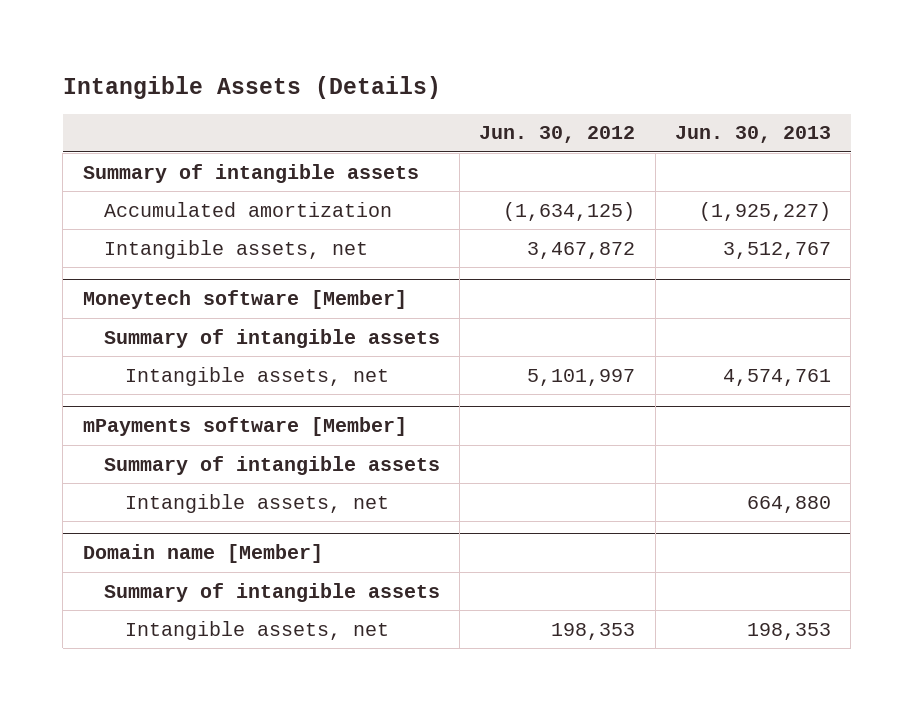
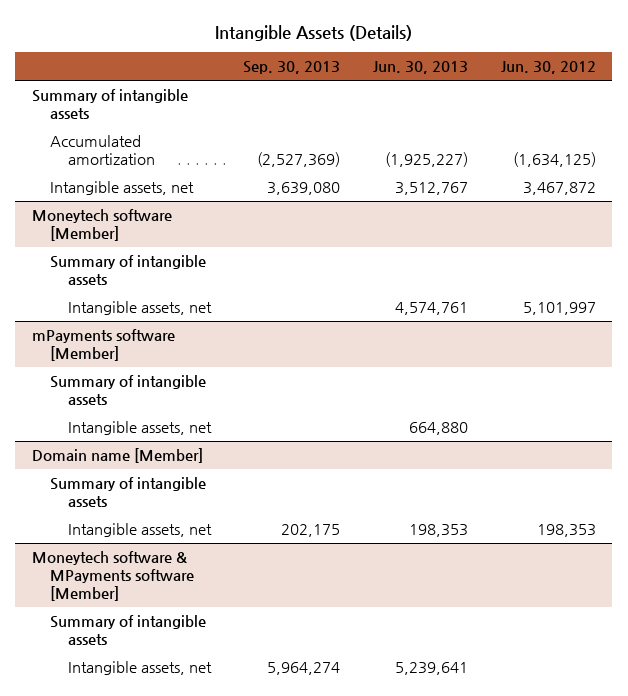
none -> [243,61,341,75] Sep. 30, 2013
none -> [31,551,194,601] Moneytech software & MPayments software [Member]
none -> [49,615,206,645] Summary of intangible assets
none -> [67,661,212,676] Intangible assets, net

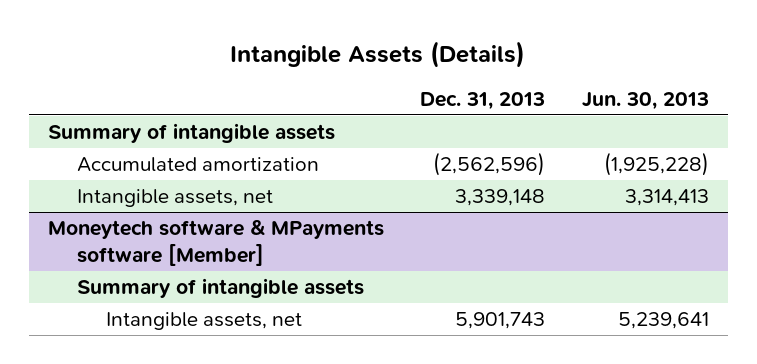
[243,61,341,75] Sep. 30, 2013 -> none
[500,61,596,75] Jun. 30, 2012 -> none
none -> [420,91,546,110] Dec. 31, 2013
[31,209,172,241] Moneytech software [Member] -> none
[49,255,206,285] Summary of intangible assets -> none
[67,301,212,316] Intangible assets, net -> none
[31,329,175,361] mPayments software [Member] -> none
[49,375,206,405] Summary of intangible assets -> none
[67,421,212,436] Intangible assets, net -> none
[31,448,203,464] Domain name [Member] -> none
[49,477,206,507] Summary of intangible assets -> none
[67,523,212,538] Intangible assets, net -> none
[385,151,469,167] (1,925,227) -> [604,152,710,177] (1,925,228)
[395,182,469,196] 3,512,767 -> [625,189,710,207] 3,314,413

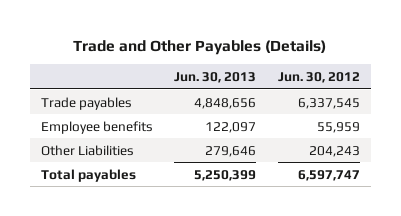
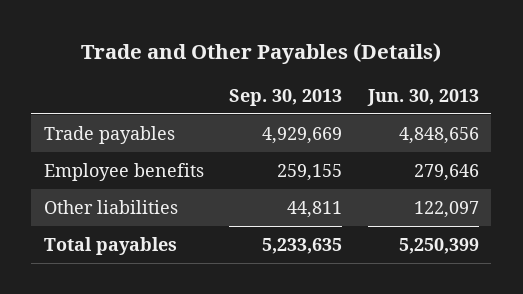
[277,72,360,84] Jun. 30, 2012 -> none
none -> [229,88,343,106] Sep. 30, 2013
[205,121,257,133] 122,097 -> [413,163,479,181] 279,646
[40,144,134,156] Other Liabilities -> [44,199,179,214] Other liabilities
[205,145,257,157] 279,646 -> [413,200,479,218] 122,097

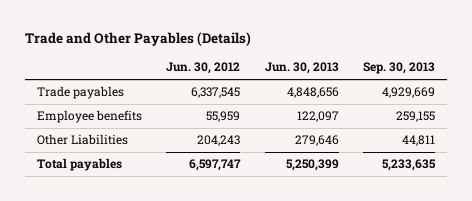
none -> [166,62,241,75] Jun. 30, 2012
[413,163,479,181] 279,646 -> [296,111,339,123] 122,097
[44,199,179,214] Other liabilities -> [36,134,128,146] Other Liabilities
[413,200,479,218] 122,097 -> [294,135,339,147] 279,646

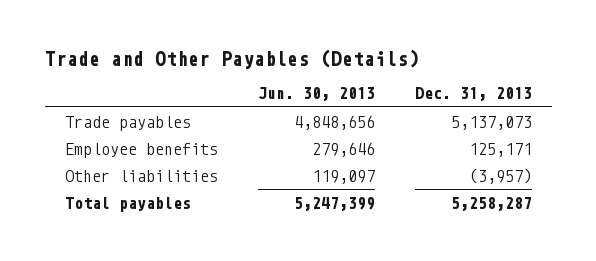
[166,62,241,75] Jun. 30, 2012 -> none
[362,62,435,75] Sep. 30, 2013 -> none
none -> [414,87,532,102] Dec. 31, 2013
[296,111,339,123] 122,097 -> [311,141,375,157] 279,646
[36,134,128,146] Other Liabilities -> [64,169,218,182] Other liabilities
[294,135,339,147] 279,646 -> [311,169,375,184] 119,097
[285,159,339,172] 5,250,399 -> [293,196,375,211] 5,247,399

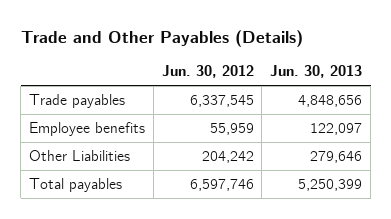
[414,87,532,102] Dec. 31, 2013 -> none
none -> [161,65,254,79] Jun. 30, 2012
[311,141,375,157] 279,646 -> [310,122,363,135] 122,097
[64,169,218,182] Other liabilities -> [28,149,130,161] Other Liabilities
[311,169,375,184] 119,097 -> [310,150,363,163] 279,646
[293,196,375,211] 5,247,399 -> [298,178,363,191] 5,250,399

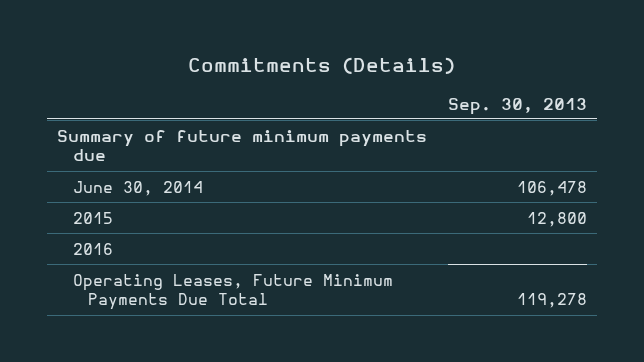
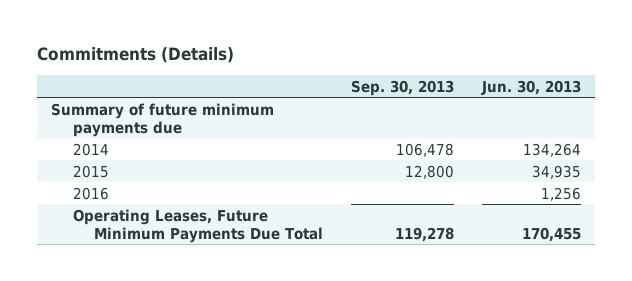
none -> [480,79,581,95] Jun. 30, 2013
[72,180,203,196] June 30, 2014 -> [72,142,109,156] 2014

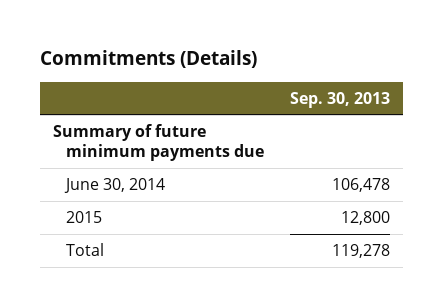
[480,79,581,95] Jun. 30, 2013 -> none
[72,142,109,156] 2014 -> [64,178,166,194] June 30, 2014
[72,186,109,200] 2016 -> none
[72,208,324,243] Operating Leases, Future Minimum Payments Due Total -> [66,243,105,257] Total

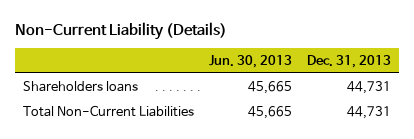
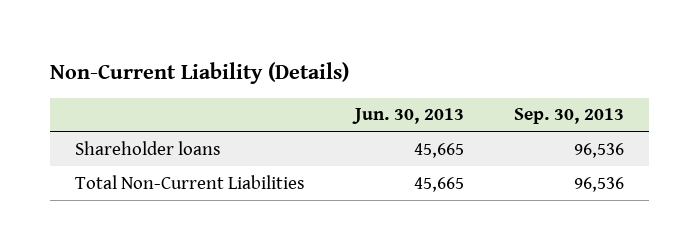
[307,55,392,69] Dec. 31, 2013 -> none
none -> [513,108,624,125] Sep. 30, 2013
[22,80,138,92] Shareholders loans -> [75,140,222,155] Shareholder loans

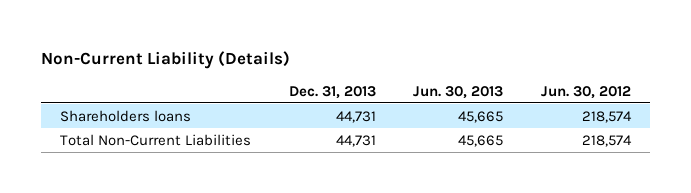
[513,108,624,125] Sep. 30, 2013 -> none
none -> [288,85,376,99] Dec. 31, 2013
none -> [541,85,632,99] Jun. 30, 2012
[75,140,222,155] Shareholder loans -> [59,109,191,122] Shareholders loans

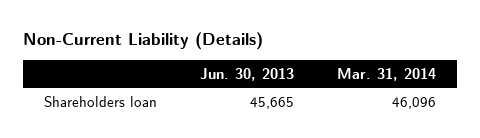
[288,85,376,99] Dec. 31, 2013 -> none
[541,85,632,99] Jun. 30, 2012 -> none
none -> [336,67,436,81] Mar. 31, 2014
[59,133,251,146] Total Non-Current Liabilities -> none
[59,109,191,122] Shareholders loans -> [44,95,158,107] Shareholders loan

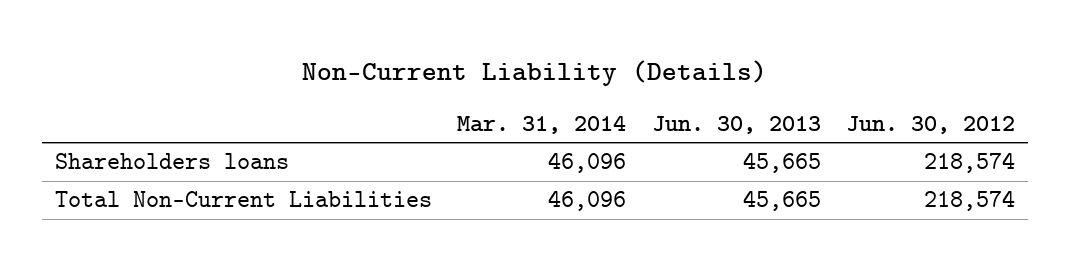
none -> [846,116,1016,135] Jun. 30, 2012
[44,95,158,107] Shareholders loan -> [54,153,289,170] Shareholders loans
none -> [54,191,432,208] Total Non-Current Liabilities

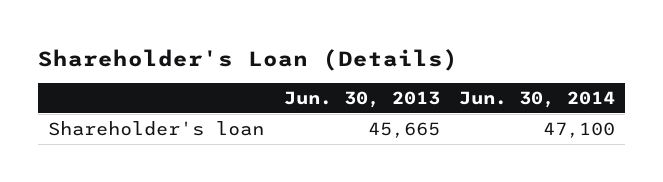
[302,60,768,87] Non-Current Liability (Details) -> [38,48,459,71] Shareholder's Loan (Details)
[457,116,627,135] Mar. 31, 2014 -> none
[846,116,1016,135] Jun. 30, 2012 -> none
none -> [459,91,616,109] Jun. 30, 2014
[54,191,432,208] Total Non-Current Liabilities -> none
[54,153,289,170] Shareholders loans -> [47,121,264,137] Shareholder's loan

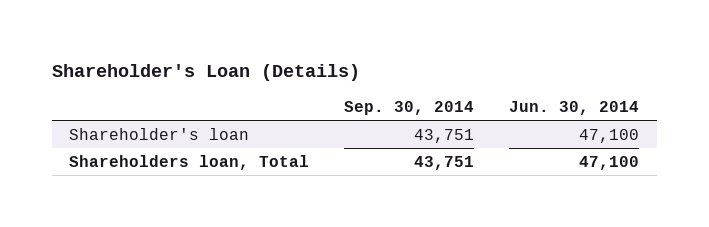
[283,91,440,109] Jun. 30, 2013 -> none
none -> [344,101,475,116] Sep. 30, 2014
none -> [69,154,310,170] Shareholders loan, Total

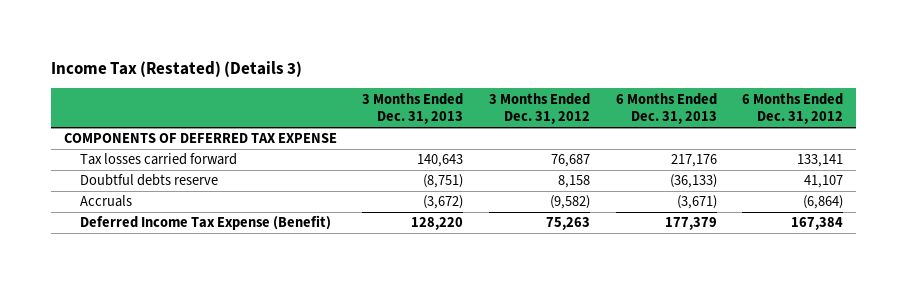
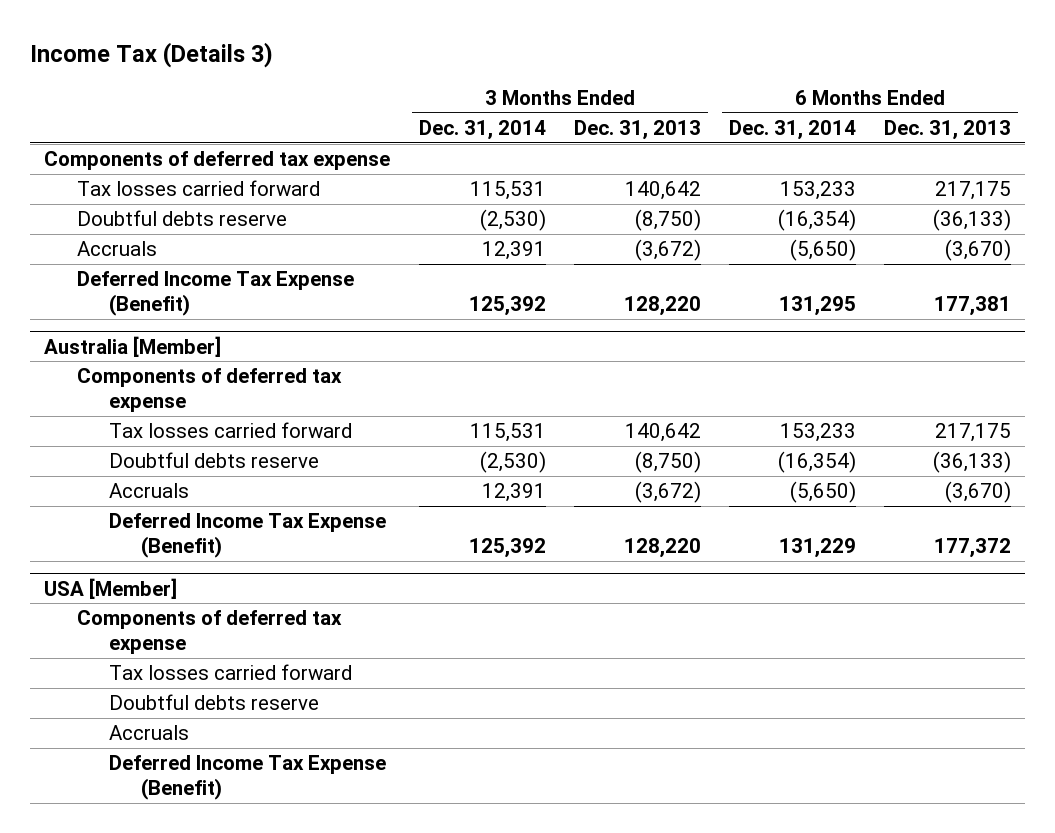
[50,60,302,77] Income Tax (Restated) (Details 3) -> [30,42,274,69] Income Tax (Details 3)
[489,92,591,125] 3 Months Ended Dec. 31, 2012 -> none
[742,92,844,125] 6 Months Ended Dec. 31, 2012 -> none
none -> [418,119,546,140] Dec. 31, 2014
none -> [728,119,856,140] Dec. 31, 2014
[63,133,337,144] COMPONENTS OF DEFERRED TAX EXPENSE -> [44,151,391,171] Components of deferred tax expense
[417,154,464,168] 140,643 -> [624,181,701,201] 140,642
[670,154,717,168] 217,176 -> [934,181,1011,201] 217,175
[423,174,464,189] (8,751) -> [634,209,701,232] (8,750)
[676,195,717,210] (3,671) -> [944,239,1011,262] (3,670)
[664,217,717,231] 177,379 -> [933,295,1011,316] 177,381
none -> [44,335,222,357] Australia [Member]
none -> [76,368,342,412] Components of deferred tax expense
none -> [108,422,352,439] Tax losses carried forward
none -> [108,452,319,469] Doubtful debts reserve
none -> [108,483,189,499] Accruals
none -> [108,513,386,558] Deferred Income Tax Expense (Benefit)
none -> [44,577,178,599] USA [Member]
none -> [76,610,342,654] Components of deferred tax expense
none -> [108,664,352,681] Tax losses carried forward
none -> [108,694,319,711] Doubtful debts reserve
none -> [108,725,189,741] Accruals
none -> [108,755,386,800] Deferred Income Tax Expense (Benefit)

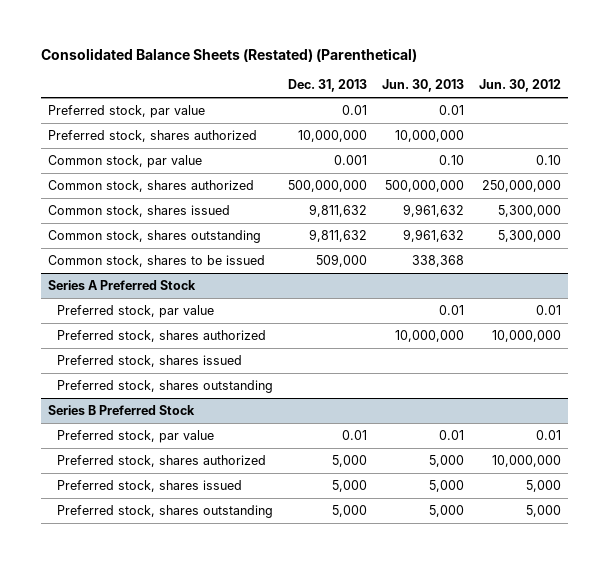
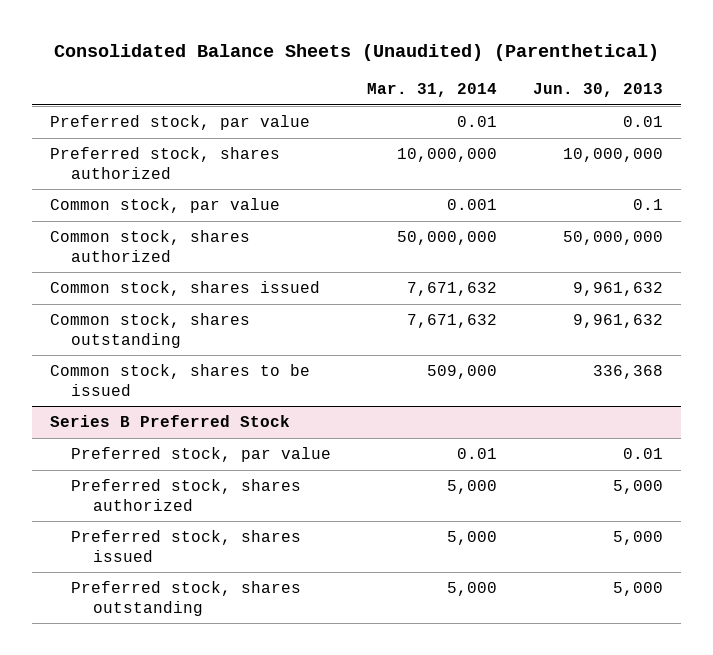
[40,48,417,63] Consolidated Balance Sheets (Restated) (Parenthetical) -> [53,43,659,61] Consolidated Balance Sheets (Unaudited) (Parenthetical)
[288,79,368,93] Dec. 31, 2013 -> none
[478,79,561,93] Jun. 30, 2012 -> none
none -> [367,83,498,98] Mar. 31, 2014
[439,154,465,165] 0.10 -> [633,199,664,211] 0.1
[385,179,465,192] 500,000,000 -> [563,231,664,246] 50,000,000
[48,279,197,290] Series A Preferred Stock -> none
[57,304,215,318] Preferred stock, par value -> none
[57,329,267,342] Preferred stock, shares authorized -> none
[57,354,243,367] Preferred stock, shares issued -> none
[57,379,274,393] Preferred stock, shares outstanding -> none
[412,254,465,267] 338,368 -> [593,365,664,380] 336,368

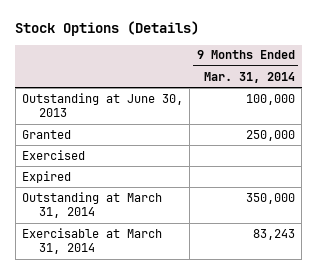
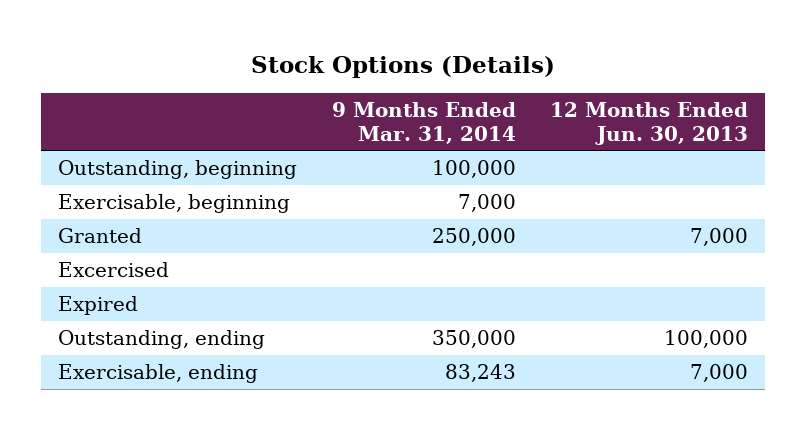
none -> [549,102,748,145] 12 Months Ended Jun. 30, 2013
[22,92,184,118] Outstanding at June 30, 2013 -> [58,160,298,180] Outstanding, beginning
none -> [58,194,291,214] Exercisable, beginning
[22,149,86,160] Exercised -> [58,262,170,278] Excercised
[22,191,163,219] Outstanding at March 31, 2014 -> [58,330,266,350] Outstanding, ending
[22,227,163,255] Exercisable at March 31, 2014 -> [58,364,259,384] Exercisable, ending

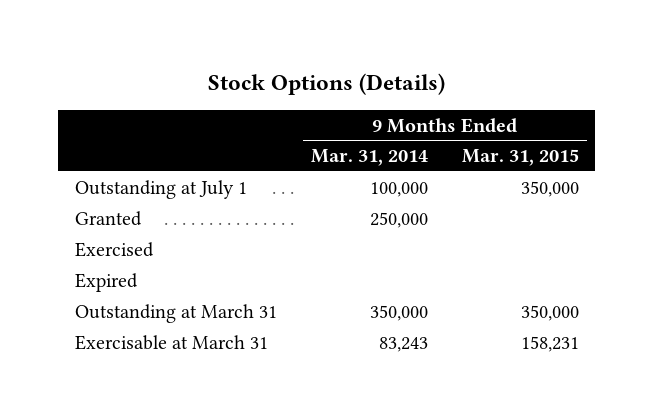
[549,102,748,145] 12 Months Ended Jun. 30, 2013 -> none
none -> [461,149,579,167] Mar. 31, 2015
[58,194,291,214] Exercisable, beginning -> none
[58,160,298,180] Outstanding, beginning -> [75,179,248,199] Outstanding at July 1
[58,262,170,278] Excercised -> [75,241,155,257] Exercised
[58,330,266,350] Outstanding, ending -> [75,303,278,323] Outstanding at March 31
[58,364,259,384] Exercisable, ending -> [75,334,269,350] Exercisable at March 31

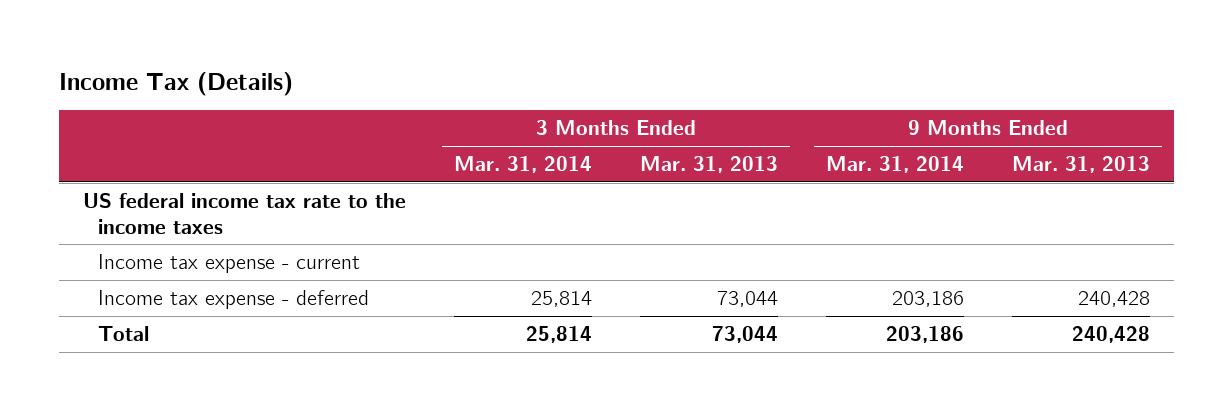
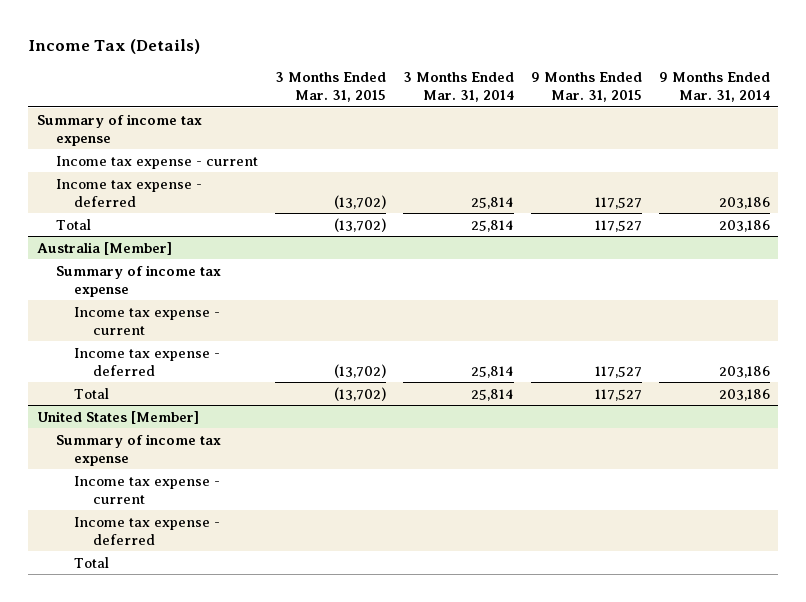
[639,156,778,174] Mar. 31, 2013 -> none
[1011,156,1150,174] Mar. 31, 2013 -> none
none -> [274,72,386,103] 3 Months Ended Mar. 31, 2015
none -> [530,72,642,103] 9 Months Ended Mar. 31, 2015
[82,192,406,234] US federal income tax rate to the income taxes -> [36,113,202,146] Summary of income tax expense
none -> [36,241,172,255] Australia [Member]
none -> [55,264,221,297] Summary of income tax expense
none -> [74,306,221,335] Income tax expense - current
none -> [74,347,221,376] Income tax expense - deferred
none -> [74,387,110,399] Total
none -> [36,410,199,424] United States [Member]
none -> [55,433,221,466] Summary of income tax expense
none -> [74,475,221,504] Income tax expense - current
none -> [74,516,221,545] Income tax expense - deferred
none -> [74,556,110,568] Total

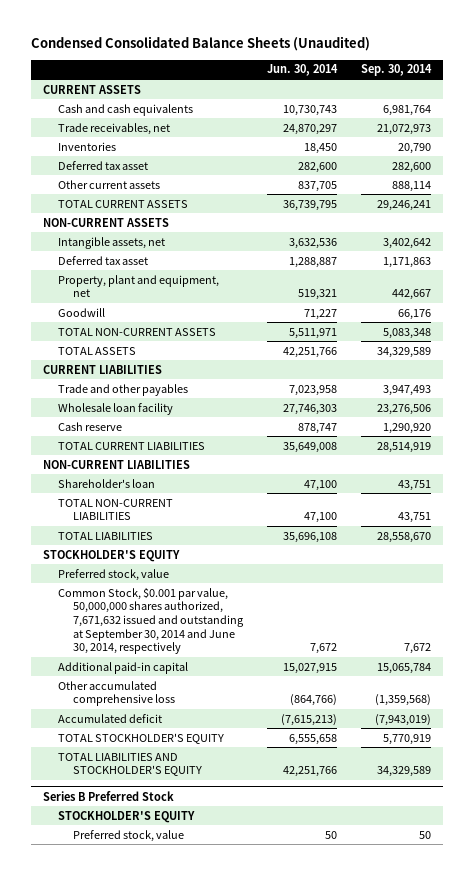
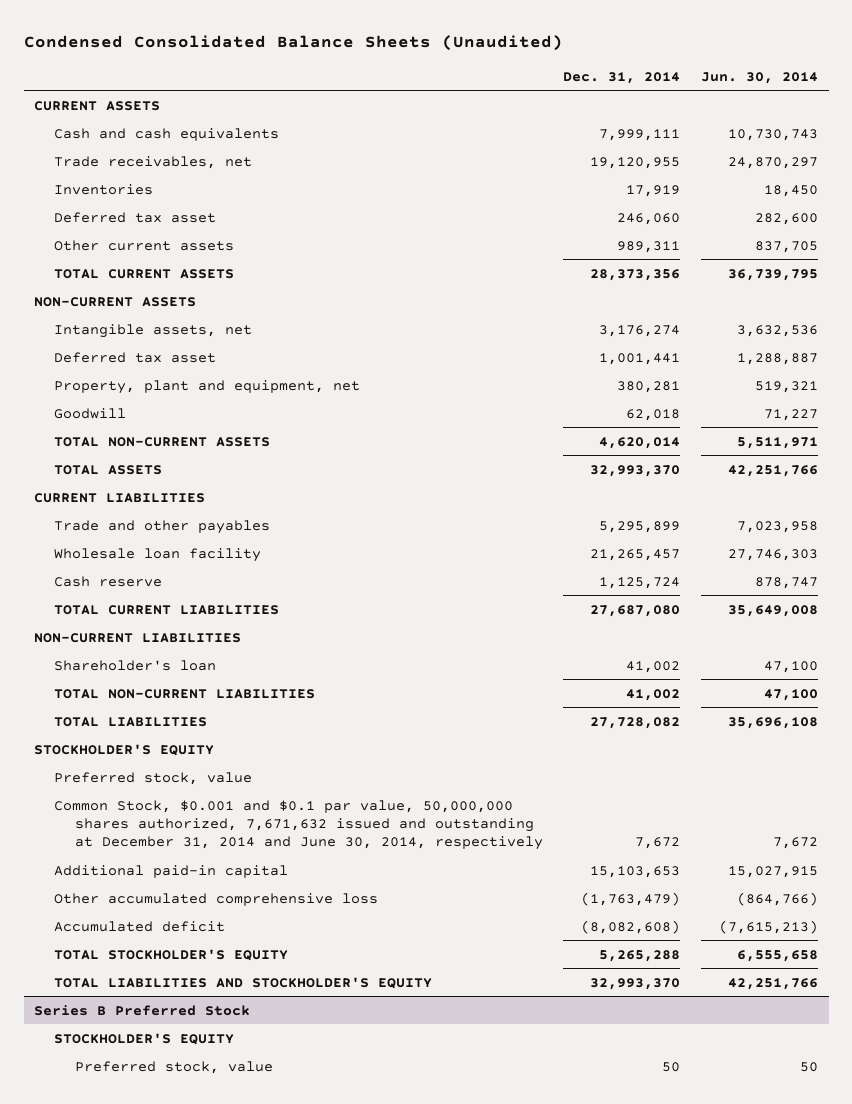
[360,64,432,77] Sep. 30, 2014 -> none
none -> [563,71,681,84] Dec. 31, 2014
[57,586,244,655] Common Stock, $0.001 par value, 50,000,000 shares authorized, 7,671,632 issued and outstanding at September 30, 2014 and June 30, 2014, respectively -> [54,799,543,850] Common Stock, $0.001 and $0.1 par value, 50,000,000 shares authorized, 7,671,632 issued and outstanding at December 31, 2014 and June 30, 2014, respectively

